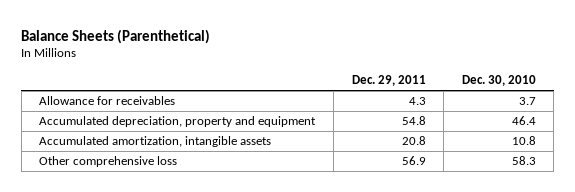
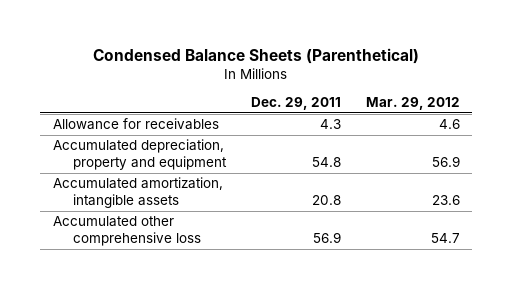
[21,28,211,44] Balance Sheets (Parenthetical) -> [93,47,420,64] Condensed Balance Sheets (Parenthetical)
[461,75,536,87] Dec. 30, 2010 -> none
none -> [365,97,460,111] Mar. 29, 2012
[39,156,178,168] Other comprehensive loss -> [52,216,202,247] Accumulated other comprehensive loss

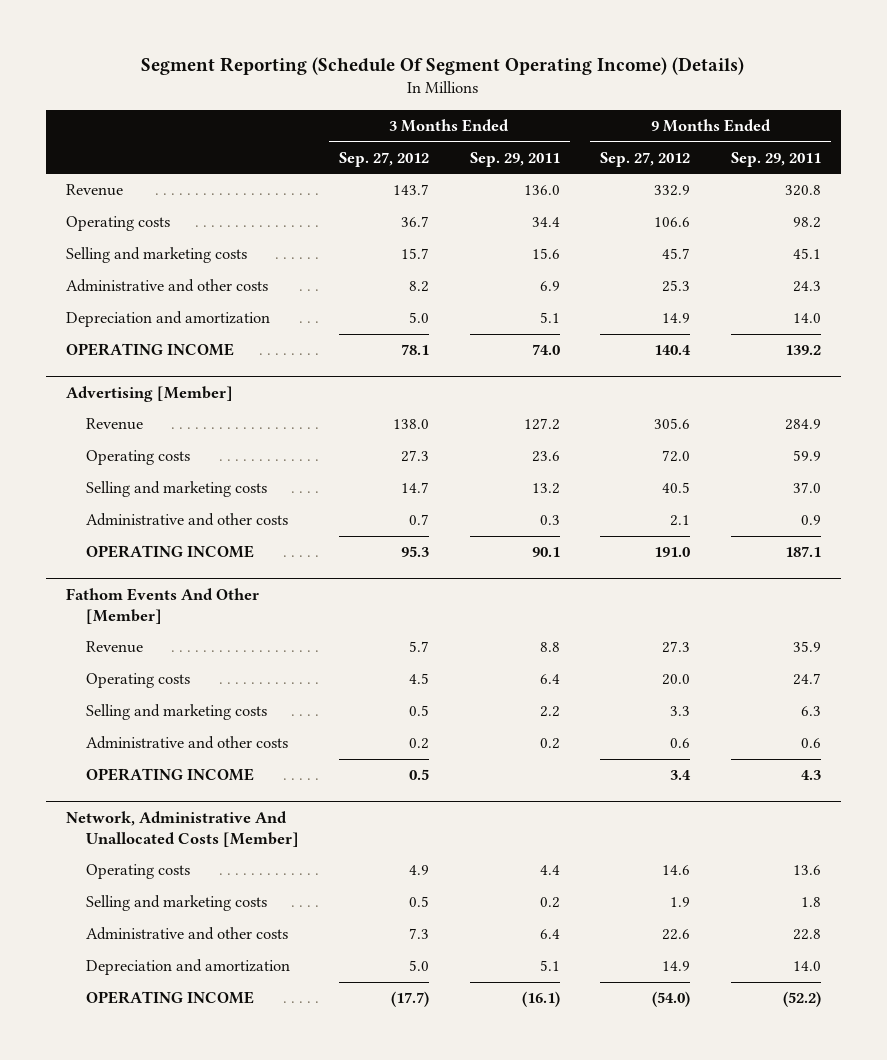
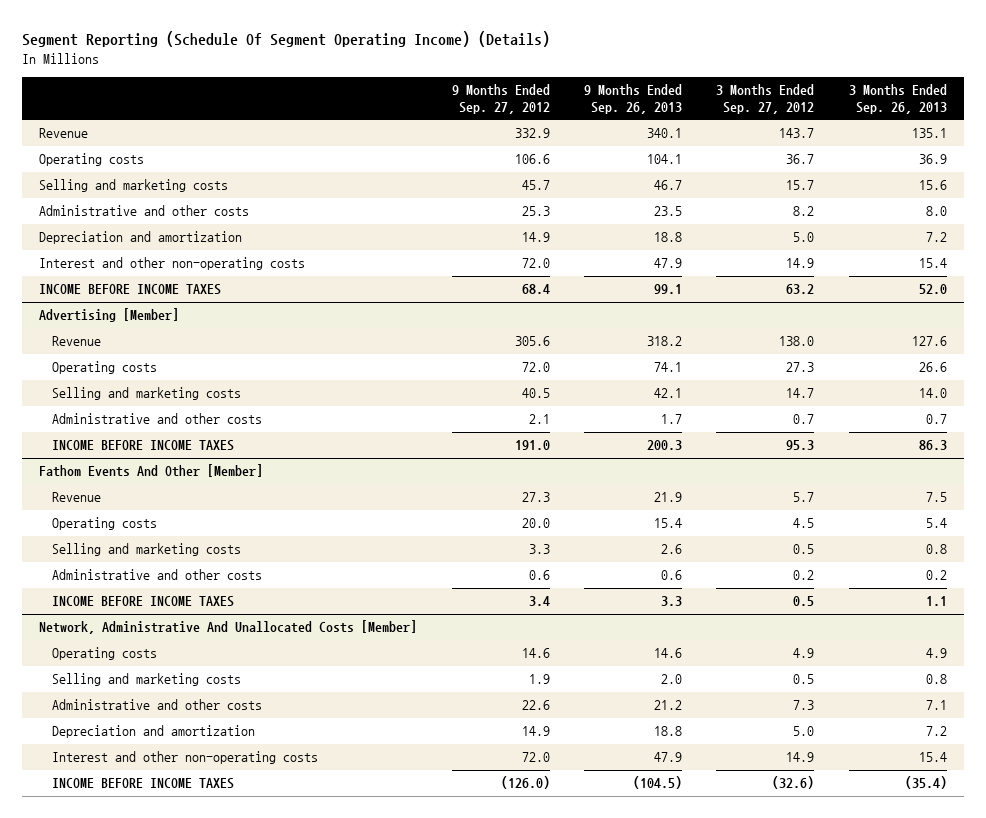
[469,151,560,167] Sep. 29, 2011 -> none
[730,151,821,167] Sep. 29, 2011 -> none
none -> [584,84,683,114] 9 Months Ended Sep. 26, 2013
none -> [848,84,947,114] 3 Months Ended Sep. 26, 2013
[65,343,234,357] OPERATING INCOME -> none
none -> [39,257,306,271] Interest and other non-operating costs
none -> [39,284,222,296] INCOME BEFORE INCOME TAXES
[85,545,254,559] OPERATING INCOME -> [52,440,235,452] INCOME BEFORE INCOME TAXES
[85,768,254,782] OPERATING INCOME -> [52,596,235,608] INCOME BEFORE INCOME TAXES
[85,991,254,1005] OPERATING INCOME -> none
none -> [52,751,319,765] Interest and other non-operating costs
none -> [52,778,235,790] INCOME BEFORE INCOME TAXES

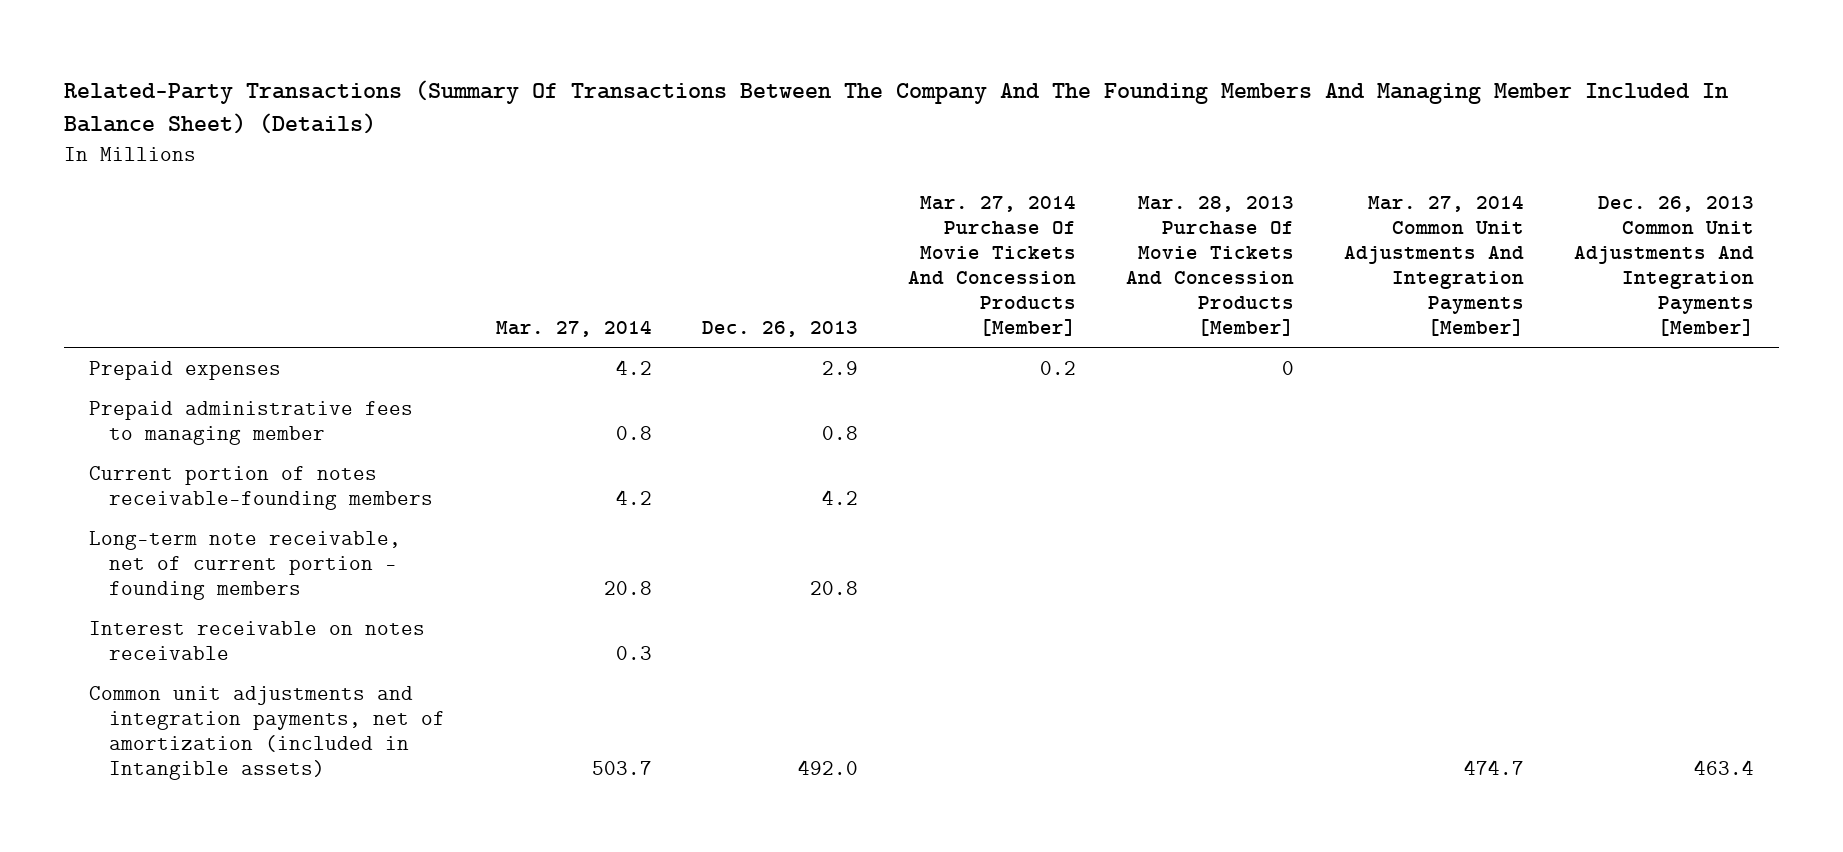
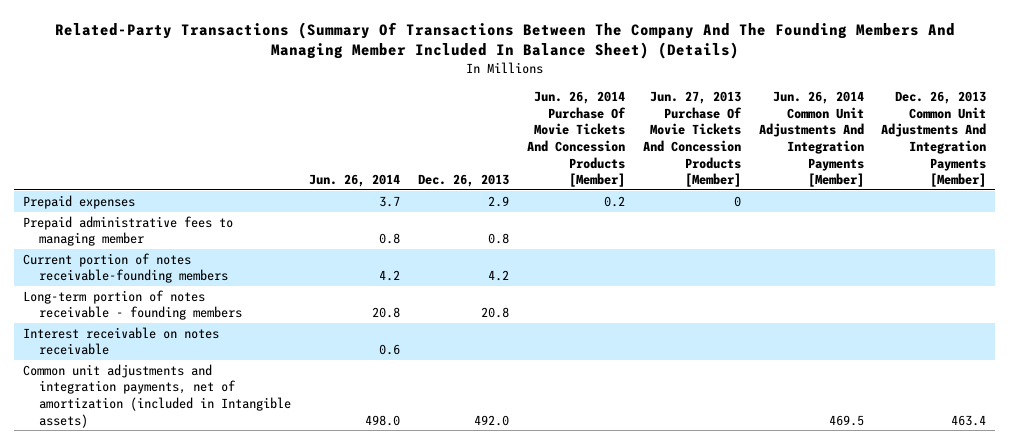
[495,319,652,337] Mar. 27, 2014 -> none
[907,195,1076,336] Mar. 27, 2014 Purchase Of Movie Tickets And Concession Products [Member] -> none
[1125,196,1294,336] Mar. 28, 2013 Purchase Of Movie Tickets And Concession Products [Member] -> none
[1344,195,1525,336] Mar. 27, 2014 Common Unit Adjustments And Integration Payments [Member] -> none
none -> [309,174,401,188] Jun. 26, 2014
none -> [526,91,626,188] Jun. 26, 2014 Purchase Of Movie Tickets And Concession Products [Member]
none -> [642,91,742,188] Jun. 27, 2013 Purchase Of Movie Tickets And Concession Products [Member]
none -> [758,91,864,188] Jun. 26, 2014 Common Unit Adjustments And Integration Payments [Member]
[88,530,401,600] Long-term note receivable, net of current portion - founding members -> [23,289,243,321] Long-term portion of notes receivable - founding members

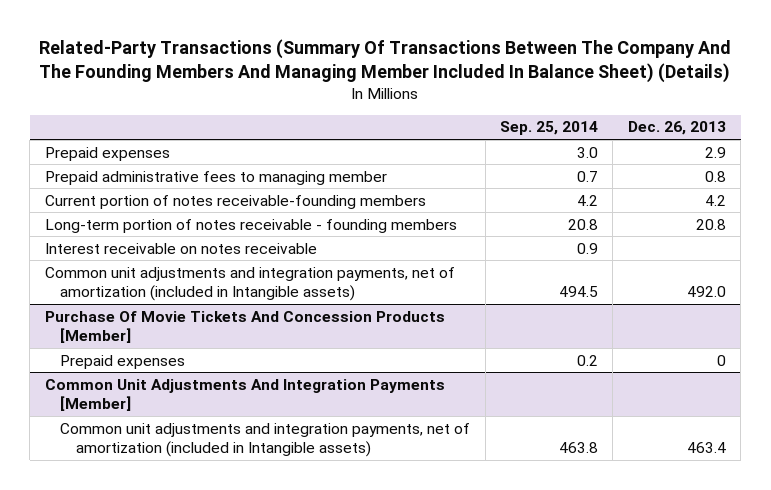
[309,174,401,188] Jun. 26, 2014 -> none
[526,91,626,188] Jun. 26, 2014 Purchase Of Movie Tickets And Concession Products [Member] -> none
[642,91,742,188] Jun. 27, 2013 Purchase Of Movie Tickets And Concession Products [Member] -> none
[758,91,864,188] Jun. 26, 2014 Common Unit Adjustments And Integration Payments [Member] -> none
[881,91,987,188] Dec. 26, 2013 Common Unit Adjustments And Integration Payments [Member] -> none
none -> [500,121,599,136] Sep. 25, 2014
none -> [44,310,445,344] Purchase Of Movie Tickets And Concession Products [Member]
none -> [60,354,186,369] Prepaid expenses
none -> [44,378,445,412] Common Unit Adjustments And Integration Payments [Member]
none -> [60,422,471,458] Common unit adjustments and integration payments, net of amortization (included in Intangible assets)

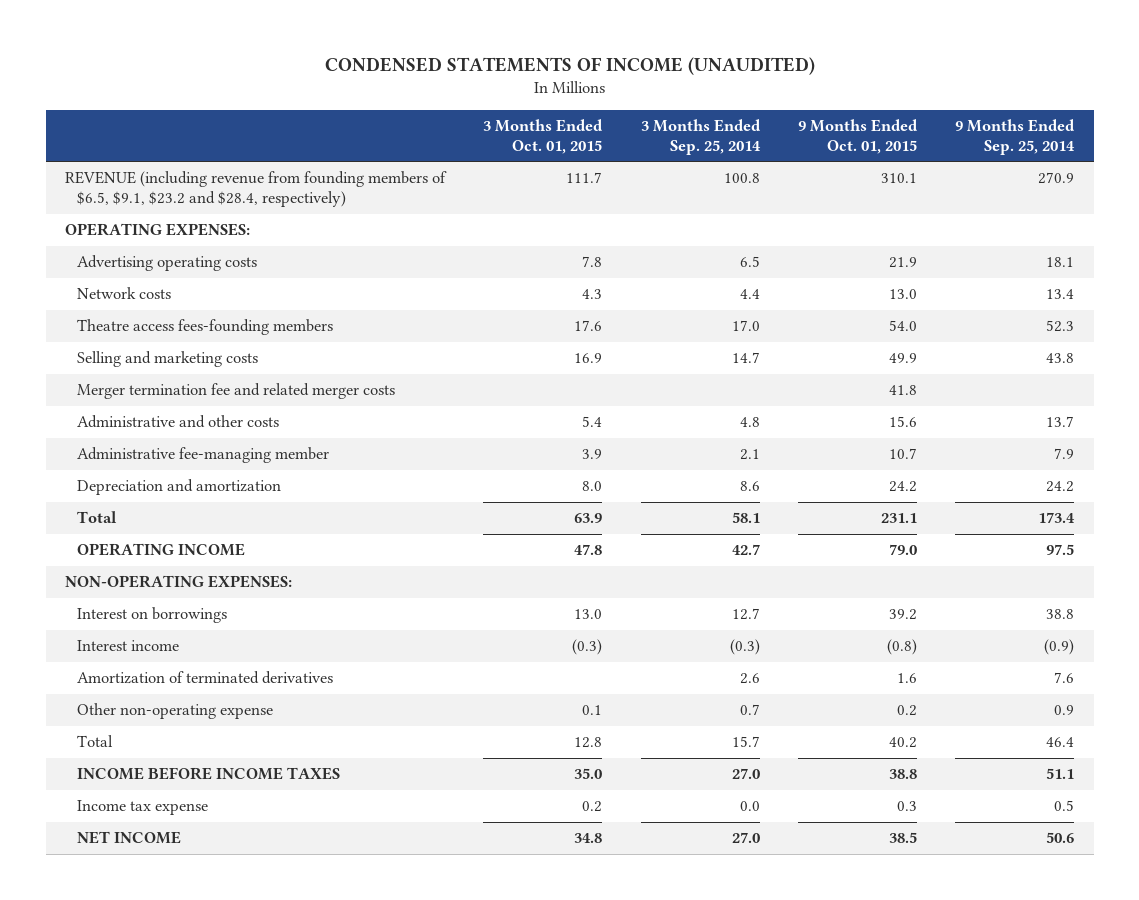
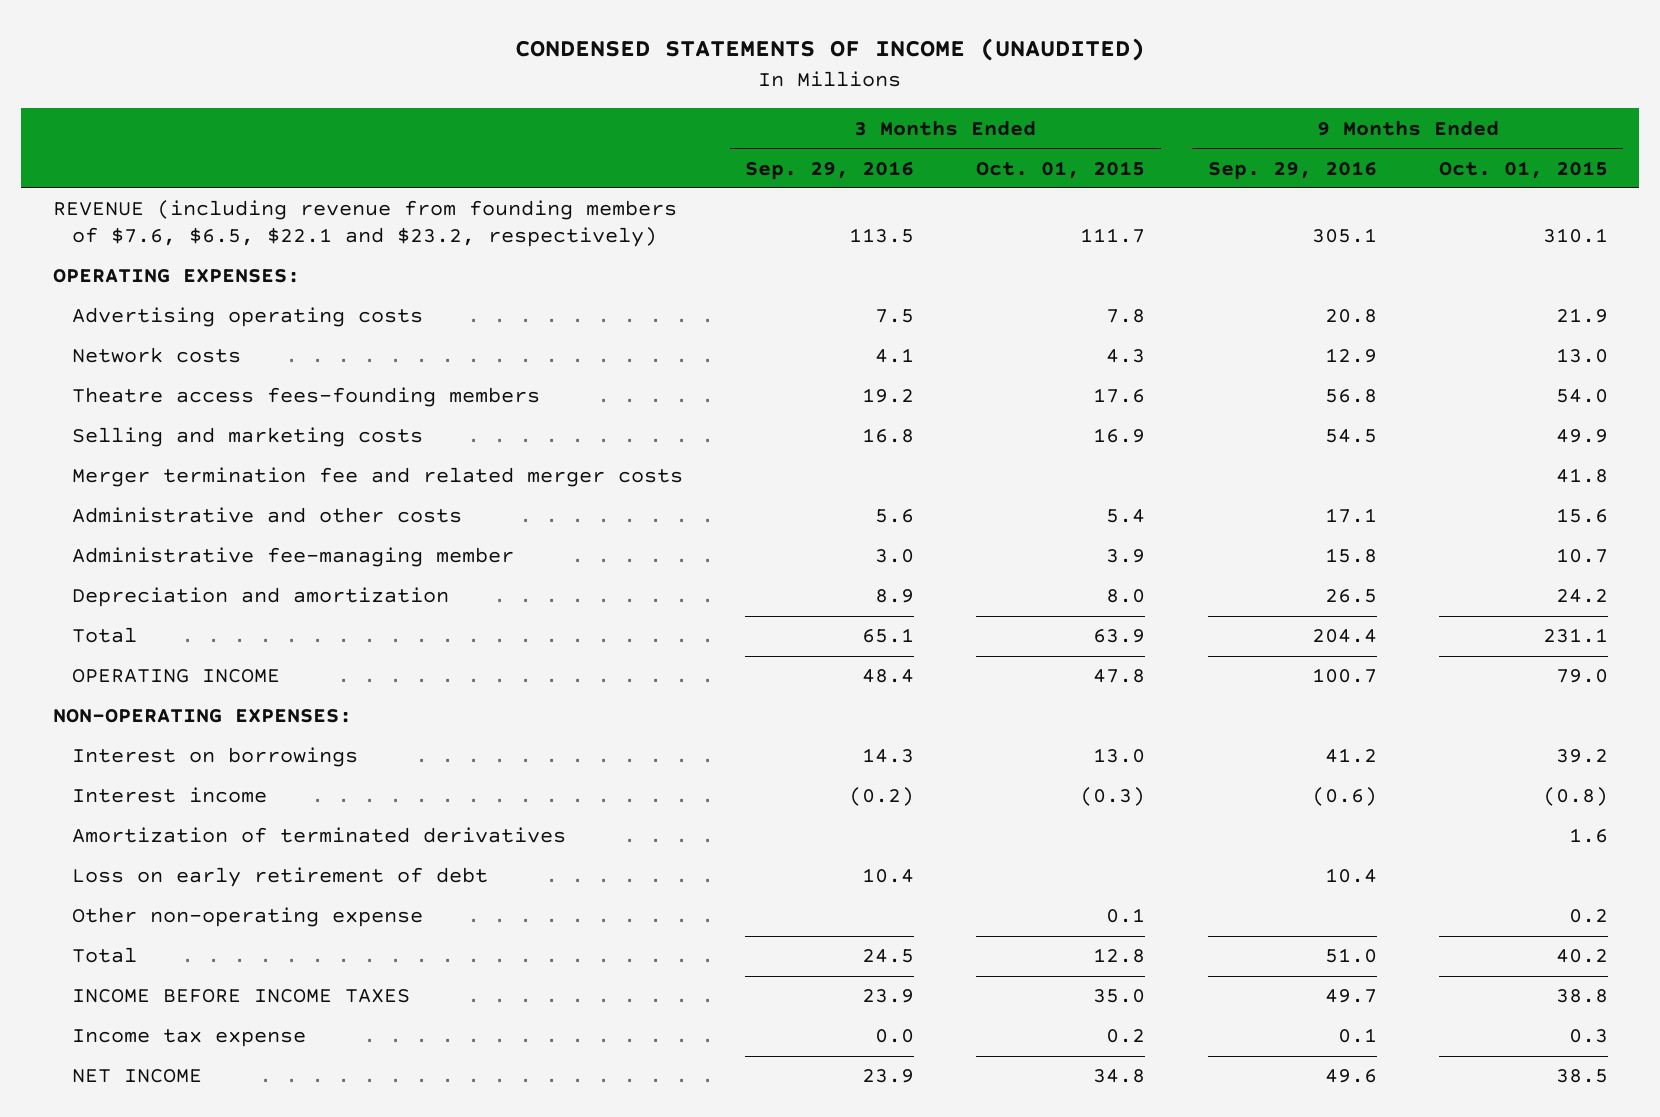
[640,118,761,155] 3 Months Ended Sep. 25, 2014 -> none
[955,118,1076,155] 9 Months Ended Sep. 25, 2014 -> none
none -> [745,160,915,180] Sep. 29, 2016
none -> [1207,160,1377,180] Sep. 29, 2016
[64,171,447,208] REVENUE (including revenue from founding members of $6.5, $9.1, $23.2 and $28.4, respectively) -> [52,200,677,248] REVENUE (including revenue from founding members of $7.6, $6.5, $22.1 and $23.2, respectively)
none -> [72,867,489,888] Loss on early retirement of debt

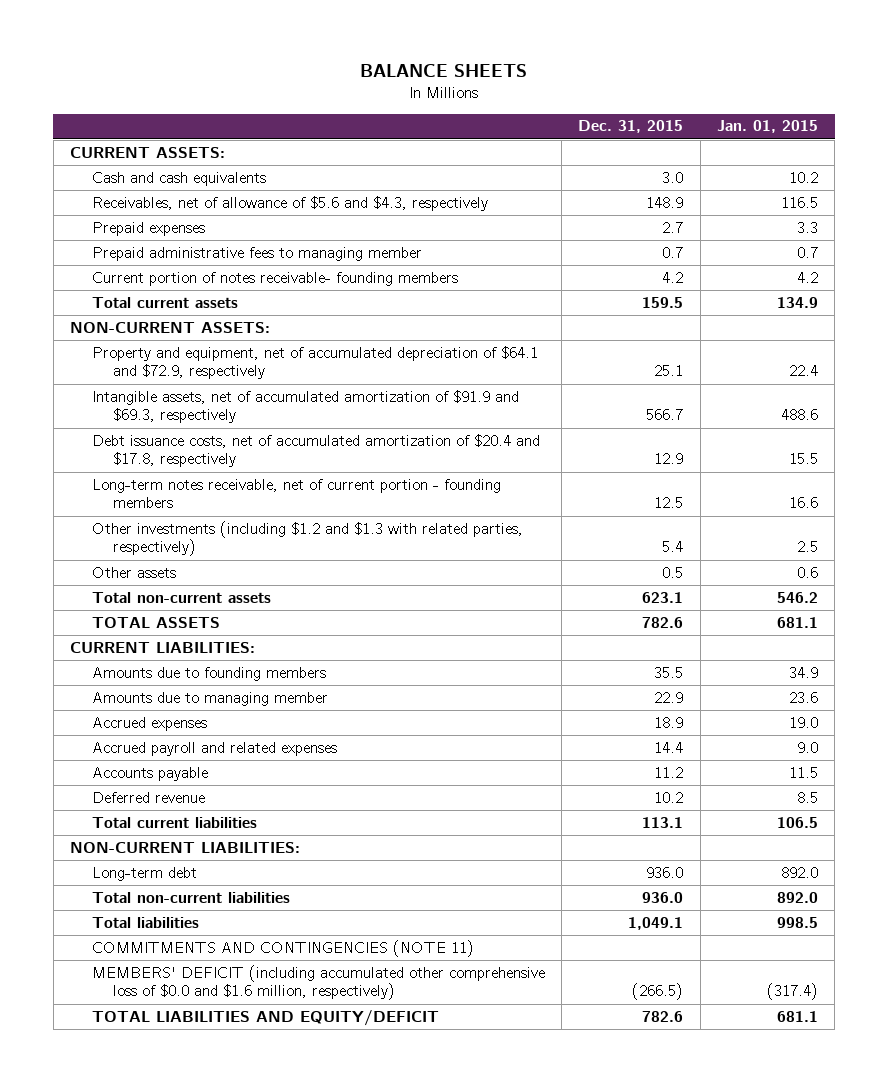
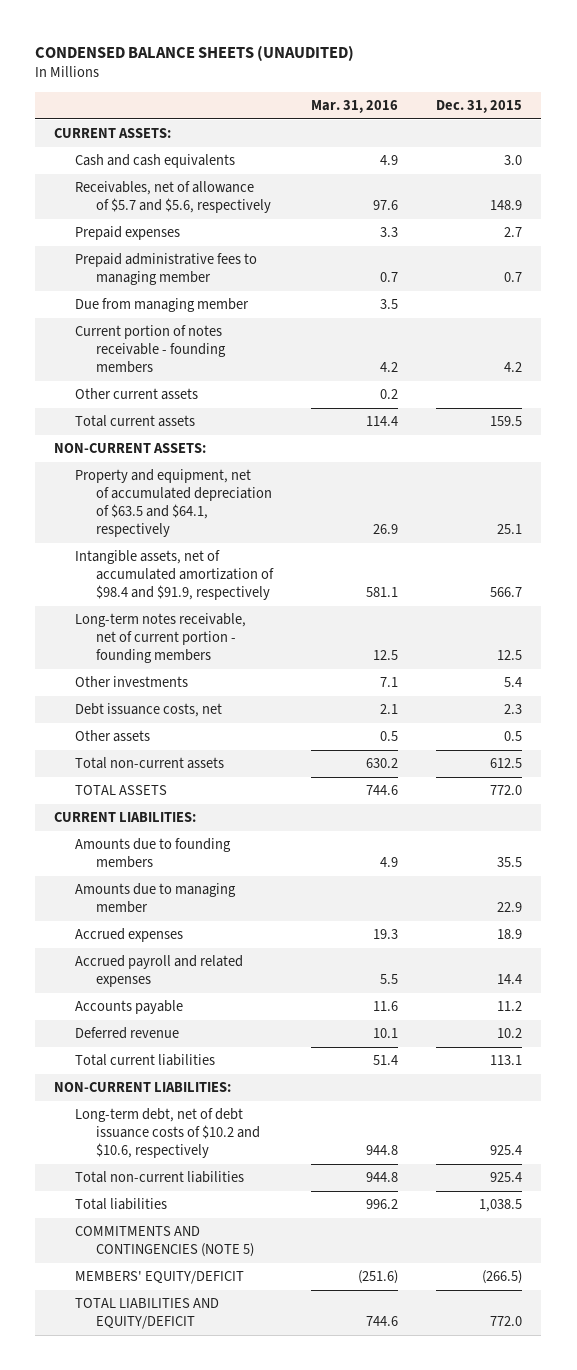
[360,64,528,78] BALANCE SHEETS -> [35,44,355,61] CONDENSED BALANCE SHEETS (UNAUDITED)
[716,120,818,134] Jan. 01, 2015 -> none
none -> [311,100,399,114] Mar. 31, 2016
[91,195,488,211] Receivables, net of allowance of $5.6 and $4.3, respectively -> [75,181,272,214] Receivables, net of allowance of $5.7 and $5.6, respectively
none -> [75,298,250,313] Due from managing member
[91,271,458,286] Current portion of notes receivable- founding members -> [75,325,227,374] Current portion of notes receivable - founding members
none -> [75,388,199,401] Other current assets
[91,433,540,468] Debt issuance costs, net of accumulated amortization of $20.4 and $17.8, respectively -> none
[91,345,538,380] Property and equipment, net of accumulated depreciation of $64.1 and $72.9, respectively -> [75,469,273,537] Property and equipment, net of accumulated depreciation of $63.5 and $64.1, respectively
[91,389,519,424] Intangible assets, net of accumulated amortization of $91.9 and $69.3, respectively -> [75,550,275,601] Intangible assets, net of accumulated amortization of $98.4 and $91.9, respectively
[91,520,523,557] Other investments (including $1.2 and $1.3 with related parties, respectively) -> [75,676,189,688] Other investments
none -> [75,703,223,718] Debt issuance costs, net
[642,591,684,603] 623.1 -> [490,758,523,769] 612.5
[642,616,684,628] 782.6 -> [490,785,523,796] 772.0
[91,866,197,881] Long-term debt -> [75,1108,261,1159] Long-term debt, net of debt issuance costs of $10.2 and $10.6, respectively
[646,866,684,878] 936.0 -> [490,1145,523,1156] 925.4
[642,891,684,903] 936.0 -> [490,1172,523,1183] 925.4
[628,916,684,930] 1,049.1 -> [479,1199,523,1213] 1,038.5
[91,939,474,957] COMMITMENTS AND CONTINGENCIES (NOTE 11) -> [75,1226,255,1258] COMMITMENTS AND CONTINGENCIES (NOTE 5)
[91,964,545,1001] MEMBERS' DEFICIT (including accumulated other comprehensive loss of $0.0 and $1.6 million, respectively) -> [75,1271,245,1285] MEMBERS' EQUITY/DEFICIT
[642,1010,684,1022] 782.6 -> [490,1316,523,1327] 772.0

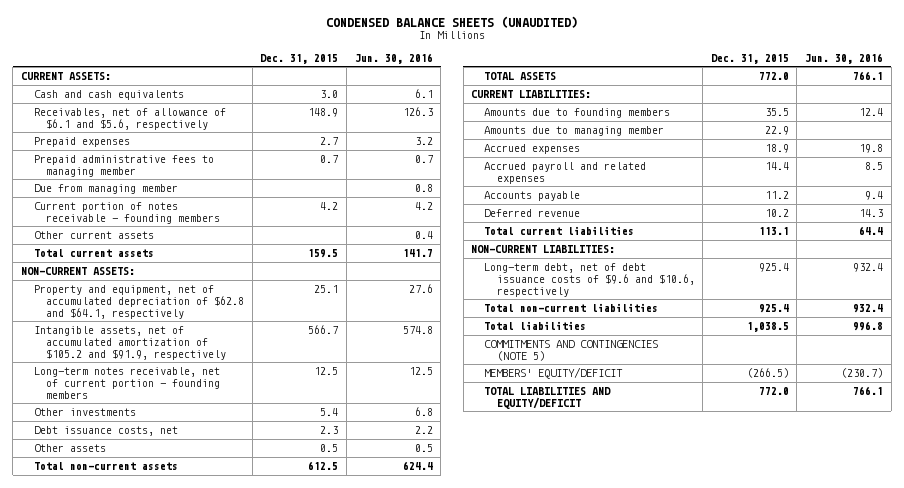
[311,100,399,114] Mar. 31, 2016 -> none
none -> [354,52,433,64] Jun. 30, 2016
[75,181,272,214] Receivables, net of allowance of $5.7 and $5.6, respectively -> [33,108,226,130] Receivables, net of allowance of $6.1 and $5.6, respectively
[75,469,273,537] Property and equipment, net of accumulated depreciation of $63.5 and $64.1, respectively -> [33,285,245,319] Property and equipment, net of accumulated depreciation of $62.8 and $64.1, respectively
[75,550,275,601] Intangible assets, net of accumulated amortization of $98.4 and $91.9, respectively -> [33,326,227,360] Intangible assets, net of accumulated amortization of $105.2 and $91.9, respectively
[75,1108,261,1159] Long-term debt, net of debt issuance costs of $10.2 and $10.6, respectively -> [484,263,695,297] Long-term debt, net of debt issuance costs of $9.6 and $10.6, respectively

